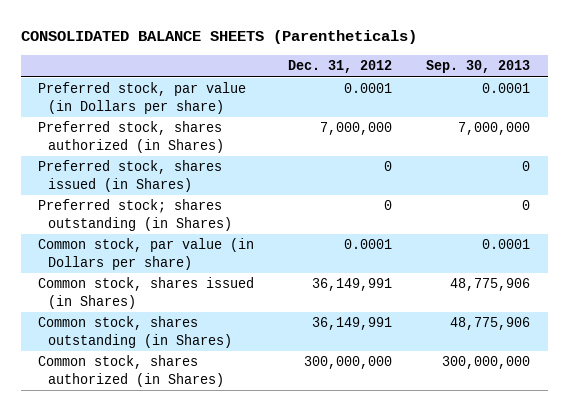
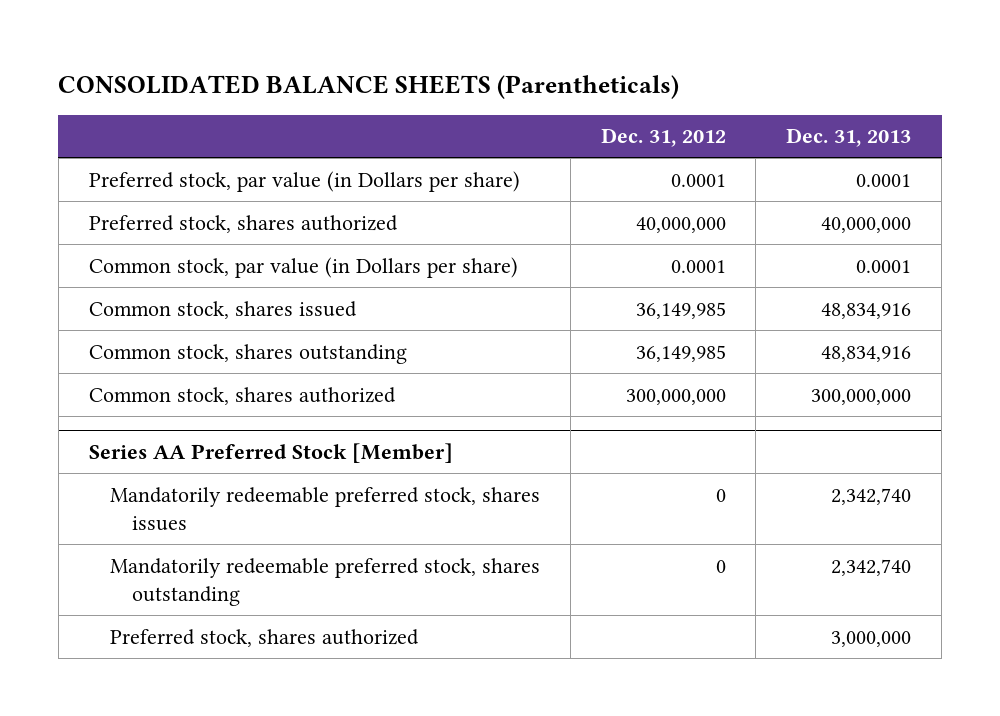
[426,60,531,74] Sep. 30, 2013 -> none
none -> [786,128,912,148] Dec. 31, 2013
[37,160,222,192] Preferred stock, shares issued (in Shares) -> none
[37,199,232,231] Preferred stock; shares outstanding (in Shares) -> none
[37,121,224,153] Preferred stock, shares authorized (in Shares) -> [88,214,398,233] Preferred stock, shares authorized
[320,122,393,136] 7,000,000 -> [635,216,726,233] 40,000,000
[37,277,254,309] Common stock, shares issued (in Shares) -> [88,300,357,319] Common stock, shares issued
[312,278,393,292] 36,149,991 -> [635,301,726,319] 36,149,985
[37,316,232,348] Common stock, shares outstanding (in Shares) -> [88,343,407,364] Common stock, shares outstanding
[312,317,393,331] 36,149,991 -> [635,344,726,362] 36,149,985
[37,355,224,387] Common stock, shares authorized (in Shares) -> [88,386,396,405] Common stock, shares authorized
none -> [88,442,453,463] Series AA Preferred Stock [Member]
none -> [110,486,541,531] Mandatorily redeemable preferred stock, shares issues
none -> [110,557,541,606] Mandatorily redeemable preferred stock, shares outstanding
none -> [110,628,420,647] Preferred stock, shares authorized

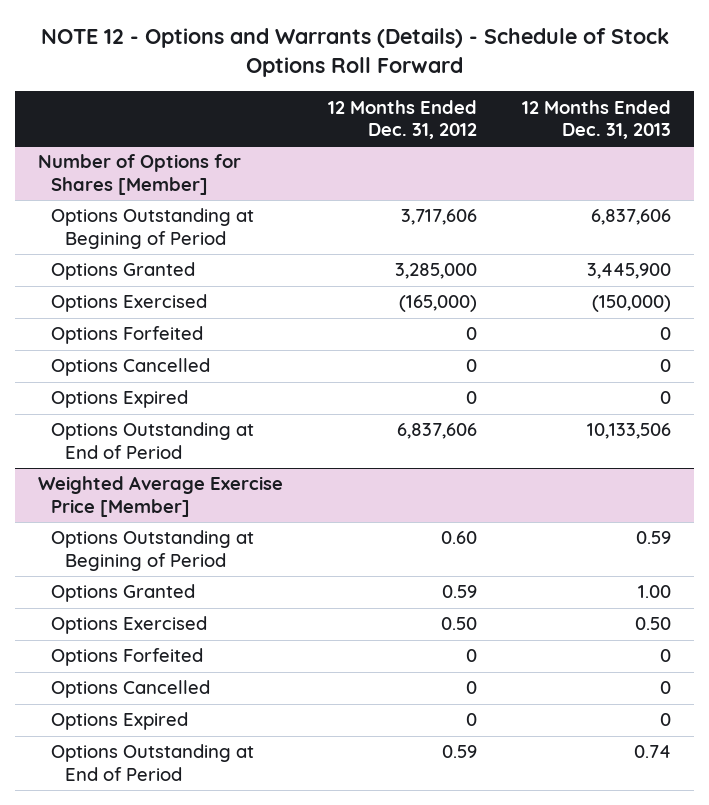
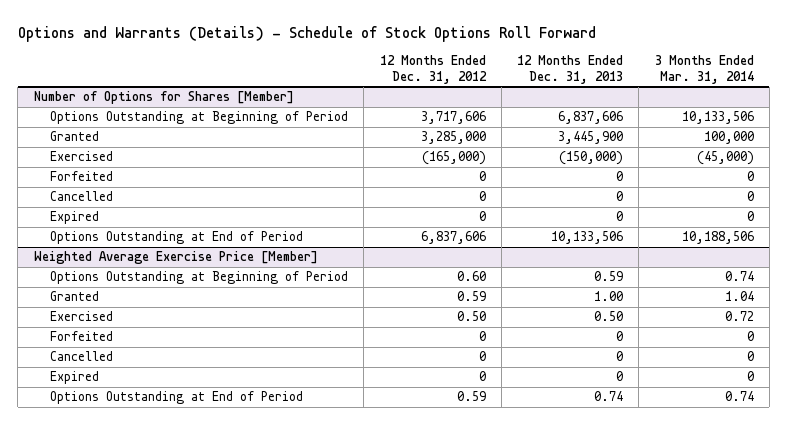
[40,28,669,77] NOTE 12 - Options and Warrants (Details) - Schedule of Stock Options Roll Forward -> [17,26,596,43] Options and Warrants (Details) - Schedule of Stock Options Roll Forward
none -> [654,55,754,84] 3 Months Ended Mar. 31, 2014
[51,208,255,249] Options Outstanding at Begining of Period -> [49,111,348,125] Options Outstanding at Beginning of Period
[51,262,196,281] Options Granted -> [49,131,99,142] Granted
[51,294,208,313] Options Exercised -> [49,151,113,162] Exercised
[51,326,204,345] Options Forfeited -> [49,171,113,182] Forfeited
[51,358,211,377] Options Cancelled -> [49,191,113,202] Cancelled
[51,390,189,409] Options Expired -> [49,211,99,225] Expired
[51,530,255,571] Options Outstanding at Begining of Period -> [49,271,348,285] Options Outstanding at Beginning of Period
[51,584,196,603] Options Granted -> [49,291,99,302] Granted
[51,616,208,635] Options Exercised -> [49,311,113,322] Exercised
[51,648,204,667] Options Forfeited -> [49,331,113,342] Forfeited
[51,680,211,699] Options Cancelled -> [49,351,113,362] Cancelled
[51,712,189,731] Options Expired -> [49,371,99,385] Expired

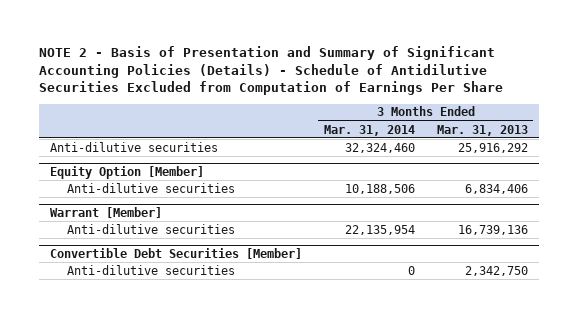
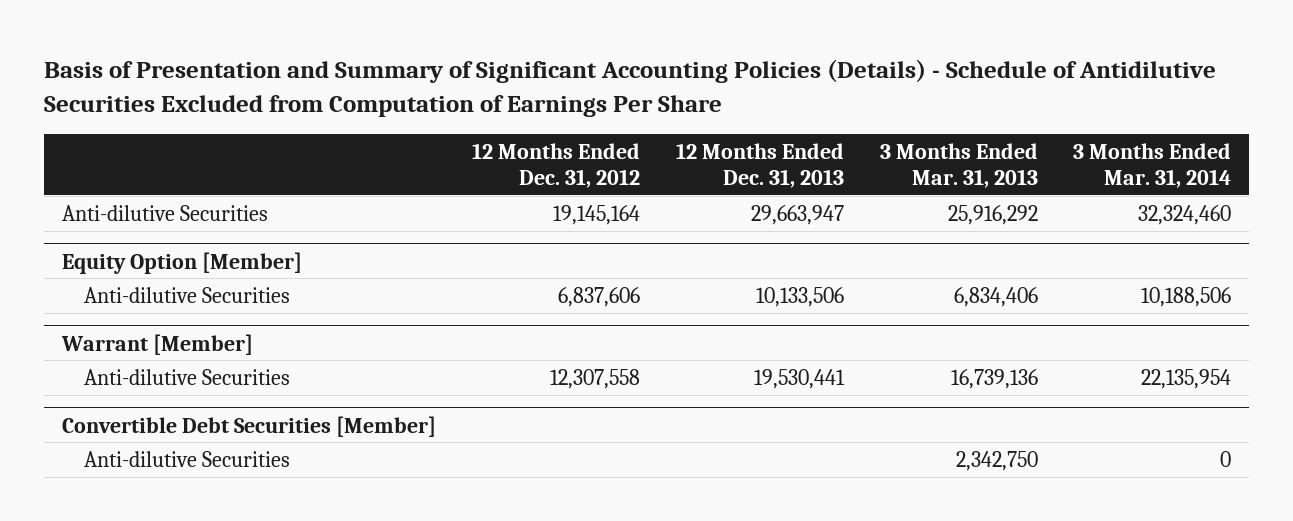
[38,45,503,96] NOTE 2 - Basis of Presentation and Summary of Significant Accounting Policies (Details) - Schedule of Antidilutive Securities Excluded from Computation of Earnings Per Share -> [44,59,1217,118] Basis of Presentation and Summary of Significant Accounting Policies (Details) - Schedule of Antidilutive Securities Excluded from Computation of Earnings Per Share
none -> [471,142,640,188] 12 Months Ended Dec. 31, 2012
none -> [675,142,844,188] 12 Months Ended Dec. 31, 2013
[49,141,218,152] Anti-dilutive securities -> [62,204,269,221] Anti-dilutive Securities
[66,182,235,193] Anti-dilutive securities -> [83,286,290,303] Anti-dilutive Securities
[66,223,235,234] Anti-dilutive securities -> [83,368,290,385] Anti-dilutive Securities
[66,264,235,275] Anti-dilutive securities -> [83,450,290,467] Anti-dilutive Securities

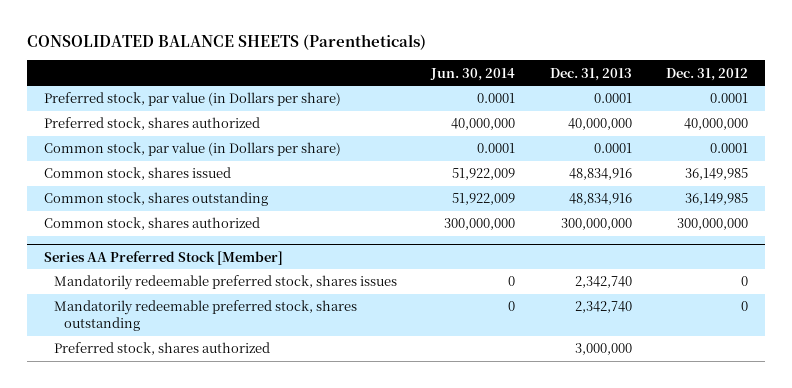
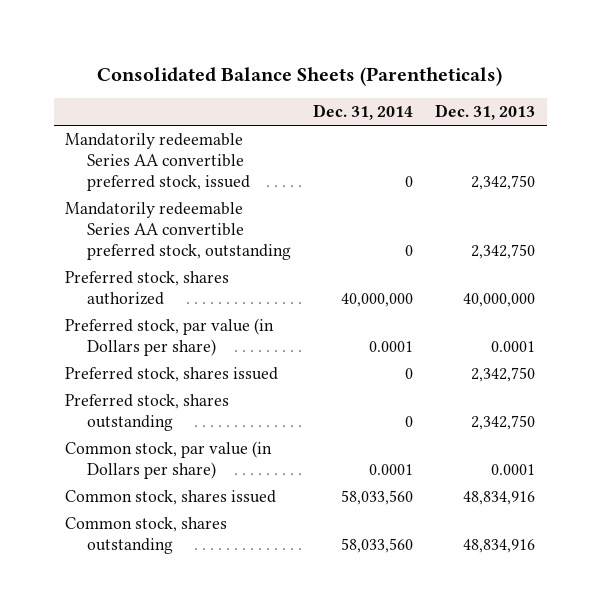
[26,34,426,51] CONSOLIDATED BALANCE SHEETS (Parentheticals) -> [97,66,503,86] Consolidated Balance Sheets (Parentheticals)
[430,67,516,81] Jun. 30, 2014 -> none
[665,67,748,81] Dec. 31, 2012 -> none
none -> [313,104,414,121] Dec. 31, 2014
none -> [65,133,250,191] Mandatorily redeemable Series AA convertible preferred stock, issued
none -> [65,202,291,260] Mandatorily redeemable Series AA convertible preferred stock, outstanding
[44,92,342,107] Preferred stock, par value (in Dollars per share) -> [65,318,275,356] Preferred stock, par value (in Dollars per share)
none -> [65,367,279,383] Preferred stock, shares issued
none -> [65,394,230,431] Preferred stock, shares outstanding
[44,217,261,231] Common stock, shares authorized -> none
[44,250,284,265] Series AA Preferred Stock [Member] -> none
[54,275,398,291] Mandatorily redeemable preferred stock, shares issues -> none
[54,300,358,331] Mandatorily redeemable preferred stock, shares outstanding -> none
[54,342,271,356] Preferred stock, shares authorized -> none

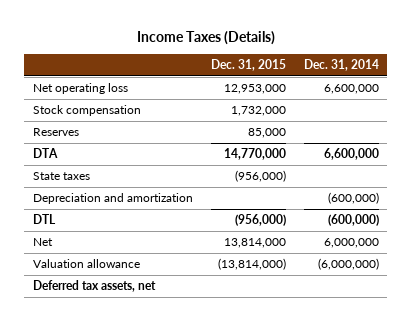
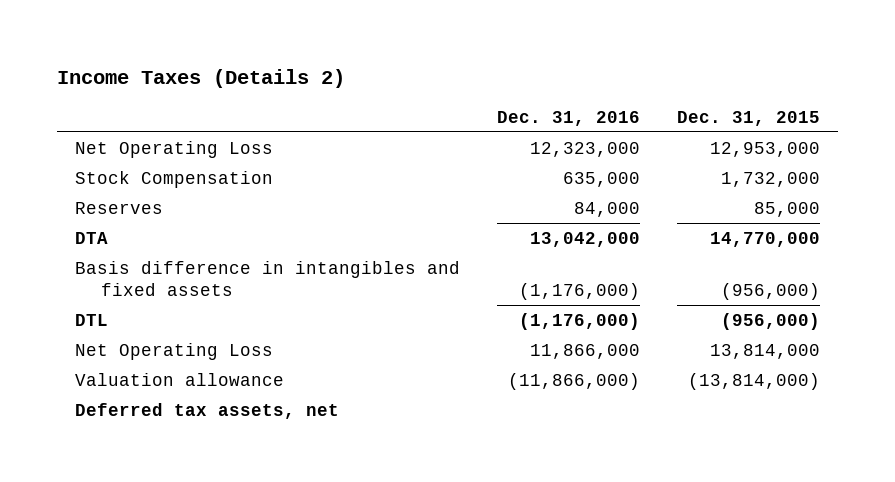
[136,31,275,46] Income Taxes (Details) -> [56,69,345,89] Income Taxes (Details 2)
[303,59,379,72] Dec. 31, 2014 -> none
none -> [497,110,641,126] Dec. 31, 2016
[32,83,128,95] Net operating loss -> [75,140,274,158] Net Operating Loss
[32,105,141,117] Stock compensation -> [75,170,274,188] Stock Compensation
[32,193,193,205] Depreciation and amortization -> none
[32,172,90,181] State taxes -> [75,260,461,296] Basis difference in intangibles and fixed assets
[32,238,53,247] Net -> [75,342,274,360] Net Operating Loss

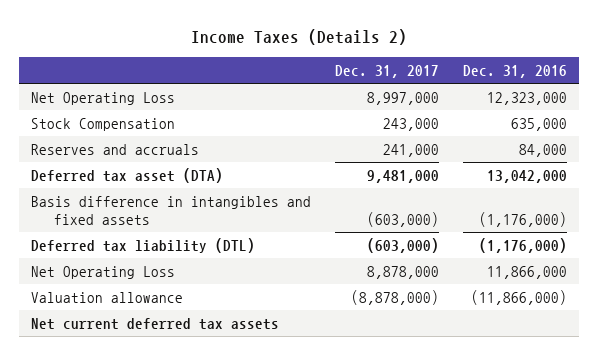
[677,110,821,126] Dec. 31, 2015 -> none
none -> [335,64,440,78] Dec. 31, 2017
[75,201,164,214] Reserves -> [31,143,200,155] Reserves and accruals
[75,231,109,244] DTA -> [31,167,224,183] Deferred tax asset (DTA)
[75,313,109,326] DTL -> [31,237,256,253] Deferred tax liability (DTL)
[75,402,340,419] Deferred tax assets, net -> [31,317,280,330] Net current deferred tax assets

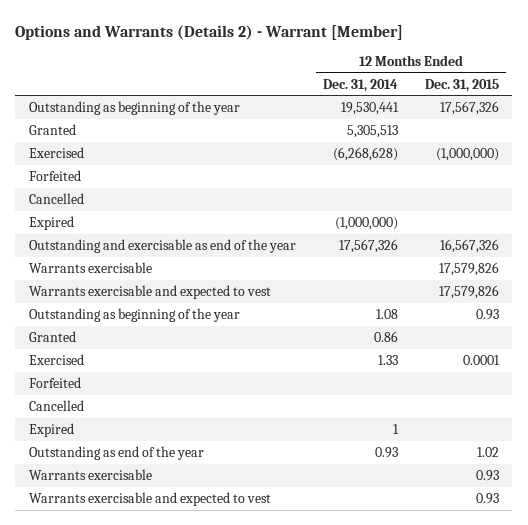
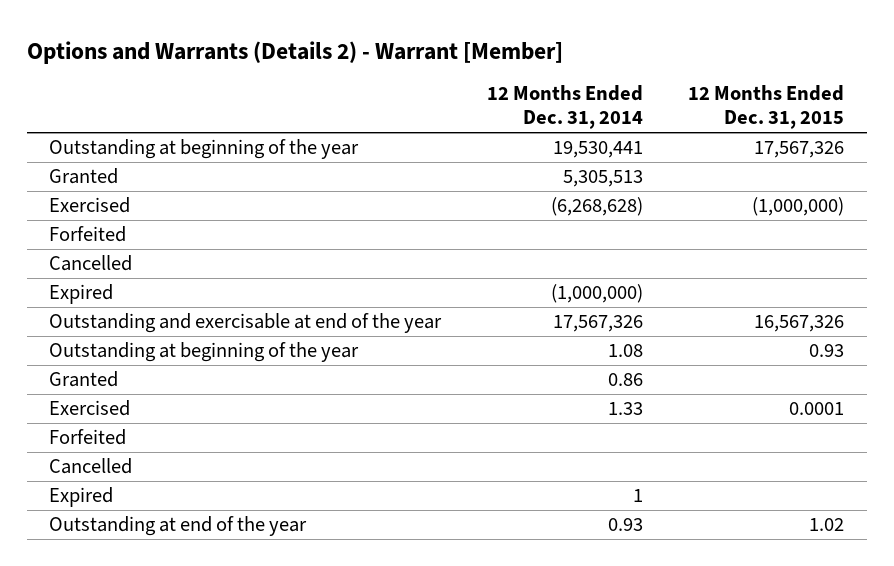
[28,100,240,115] Outstanding as beginning of the year -> [49,139,360,160] Outstanding at beginning of the year
[28,261,152,273] Warrants exercisable -> none
[28,284,271,299] Warrants exercisable and expected to vest -> none
[28,238,296,253] Outstanding and exercisable as end of the year -> [49,313,443,334] Outstanding and exercisable at end of the year
[28,307,240,322] Outstanding as beginning of the year -> [49,342,360,363] Outstanding at beginning of the year
[28,468,152,480] Warrants exercisable -> none
[28,491,271,506] Warrants exercisable and expected to vest -> none
[28,445,204,460] Outstanding as end of the year -> [49,516,308,537] Outstanding at end of the year

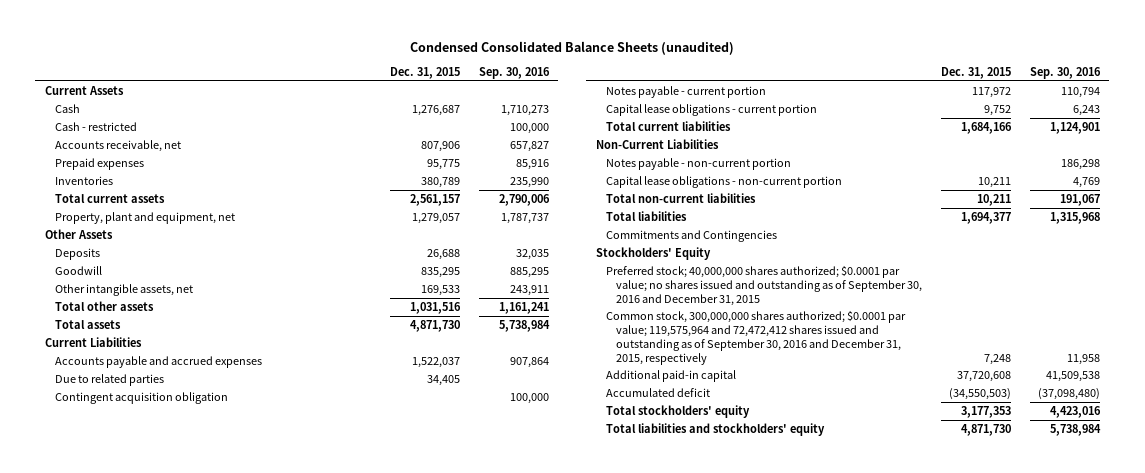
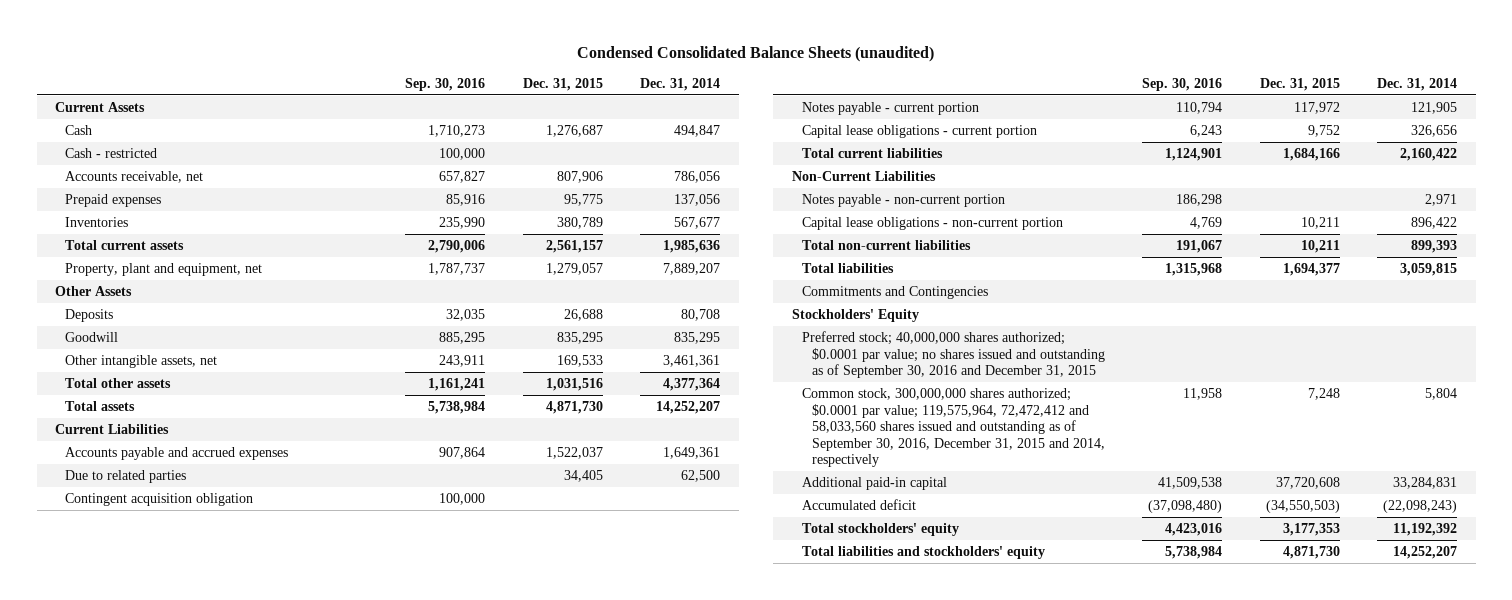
none -> [640,77,721,91] Dec. 31, 2014
[605,309,906,365] Common stock, 300,000,000 shares authorized; $0.0001 par value; 119,575,964 and 72,472,412 shares issued and outstanding as of September 30, 2016 and December 31, 2015, respectively -> [802,387,1106,468] Common stock, 300,000,000 shares authorized; $0.0001 par value; 119,575,964, 72,472,412 and 58,033,560 shares issued and outstanding as of September 30, 2016, December 31, 2015 and 2014, respectively

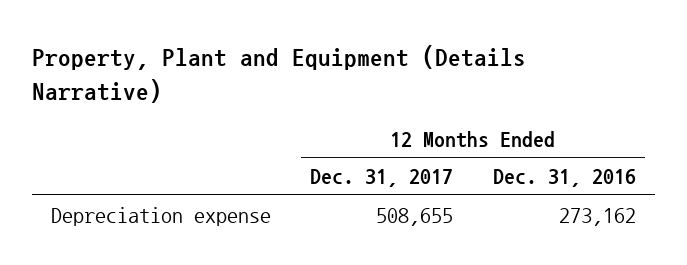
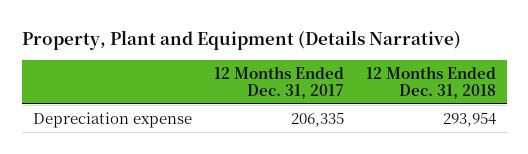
[492,169,636,188] Dec. 31, 2016 -> none
none -> [365,65,496,99] 12 Months Ended Dec. 31, 2018
[376,207,454,226] 508,655 -> [290,111,344,127] 206,335

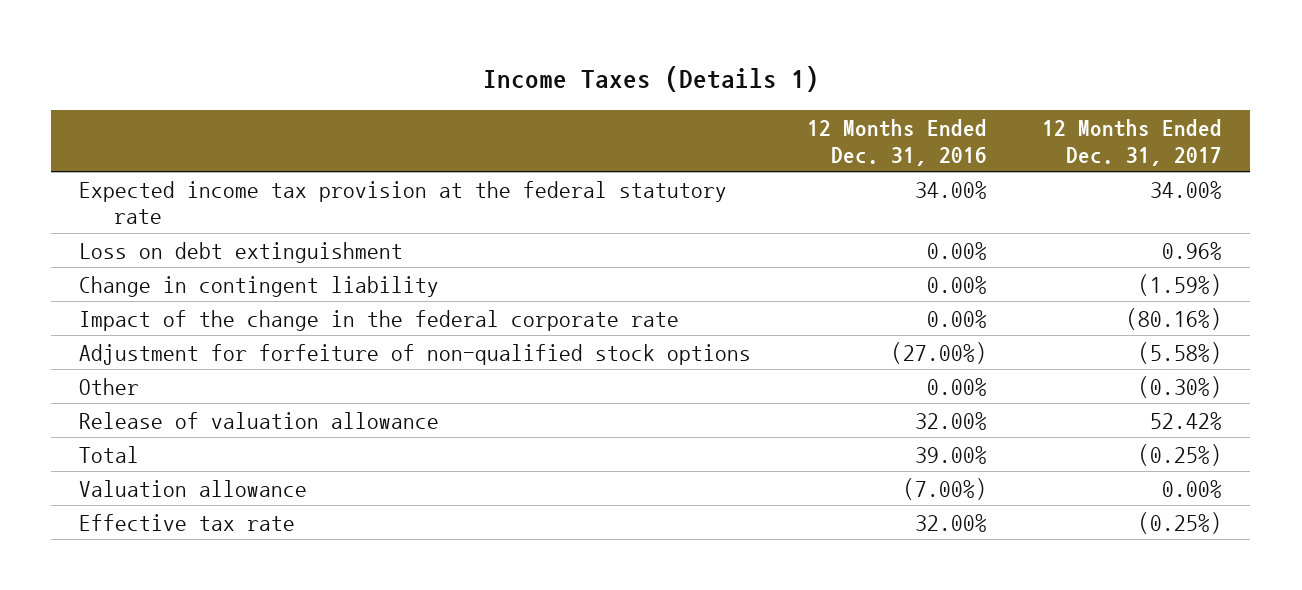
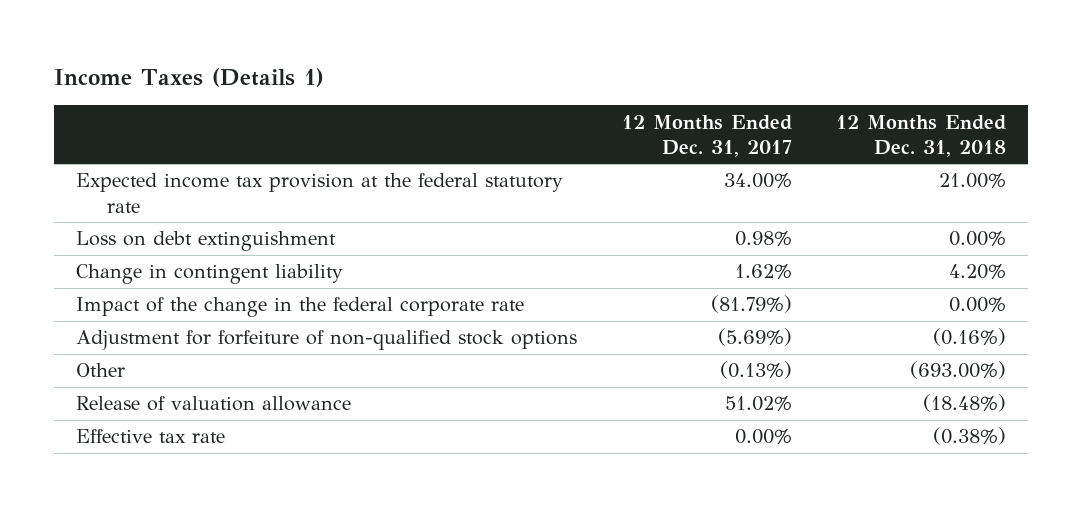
[806,118,987,166] 12 Months Ended Dec. 31, 2016 -> none
none -> [836,114,1007,157] 12 Months Ended Dec. 31, 2018
[79,445,140,463] Total -> none
[79,479,308,497] Valuation allowance -> none
[1162,241,1223,260] 0.96% -> [734,231,792,247] 0.98%
[1138,273,1223,296] (1.59%) -> [734,264,792,280] 1.62%
[1126,307,1223,330] (80.16%) -> [710,295,792,314] (81.79%)
[1138,341,1223,364] (5.58%) -> [717,328,792,347] (5.69%)
[1138,375,1223,398] (0.30%) -> [719,361,792,380] (0.13%)
[1150,411,1223,430] 52.42% -> [724,396,792,412] 51.02%
[1138,511,1223,534] (0.25%) -> [734,429,792,445] 0.00%

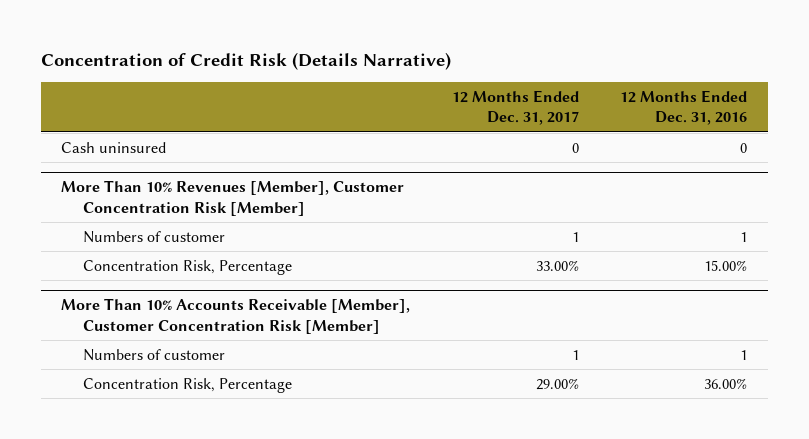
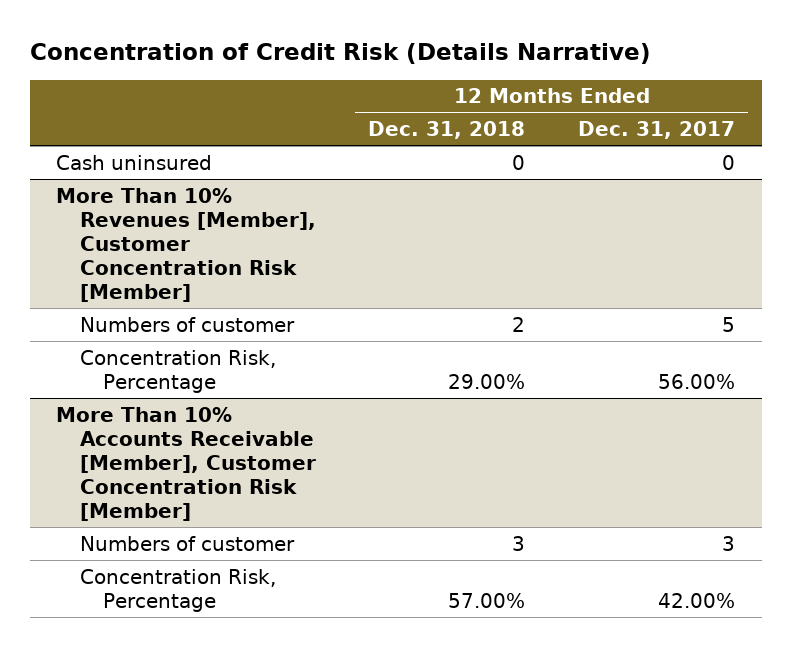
[620,89,748,126] 12 Months Ended Dec. 31, 2016 -> none
none -> [368,120,526,139] Dec. 31, 2018
[571,231,579,242] 1 -> [722,316,736,332] 5
[535,259,579,271] 33.00% -> [658,373,736,389] 56.00%
[571,349,579,360] 1 -> [722,535,736,551] 3
[535,377,579,390] 29.00% -> [658,592,736,608] 42.00%

